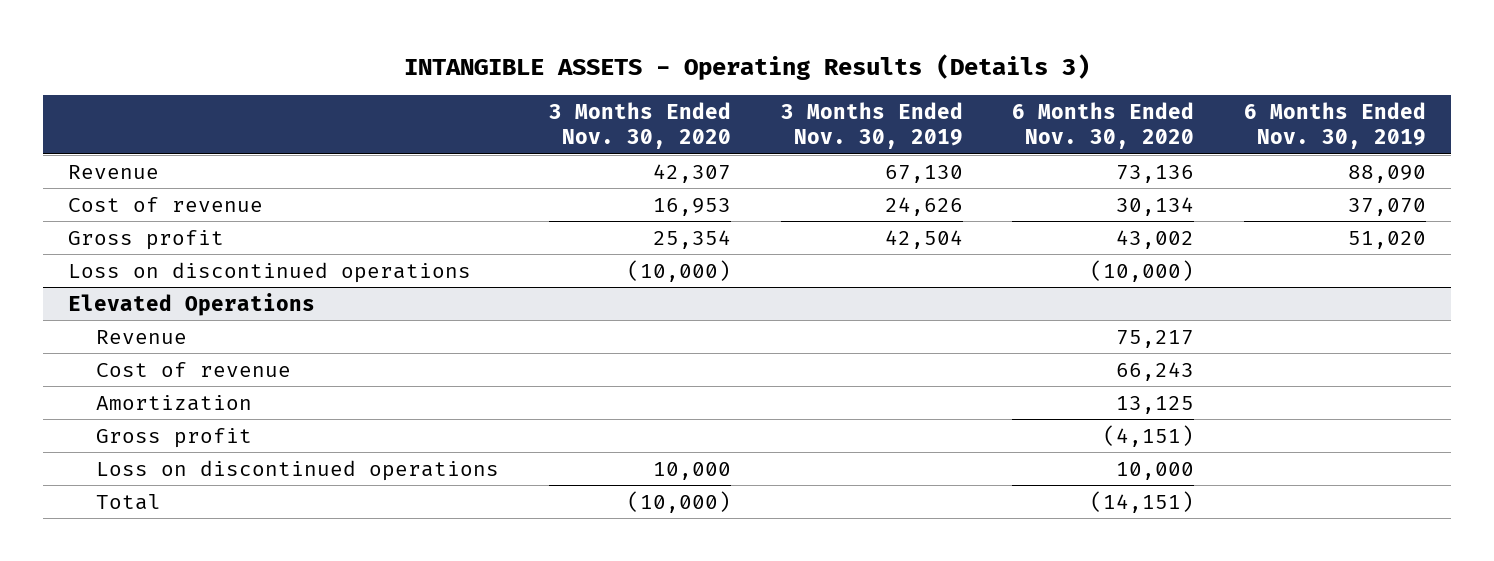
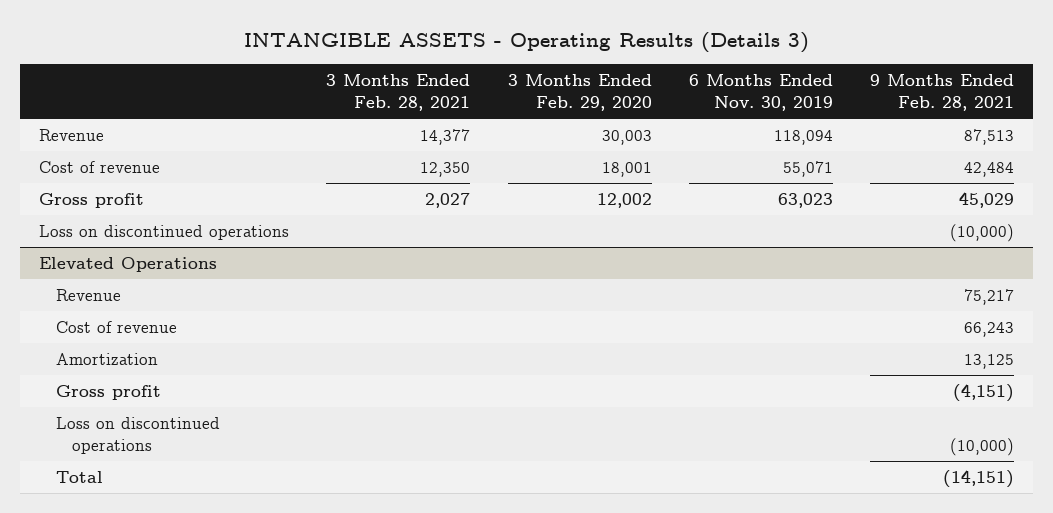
[548,102,731,150] 3 Months Ended Nov. 30, 2020 -> none
[780,102,963,150] 3 Months Ended Nov. 30, 2019 -> none
[1012,102,1195,150] 6 Months Ended Nov. 30, 2020 -> none
none -> [326,73,471,111] 3 Months Ended Feb. 28, 2021
none -> [507,73,652,111] 3 Months Ended Feb. 29, 2020
none -> [869,73,1014,111] 9 Months Ended Feb. 28, 2021
[1348,164,1427,183] 88,090 -> [773,130,833,146] 118,094
[1348,197,1427,216] 37,070 -> [782,161,833,178] 55,071
[1348,230,1427,249] 51,020 -> [777,193,833,209] 63,023

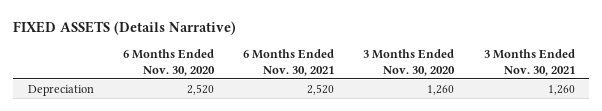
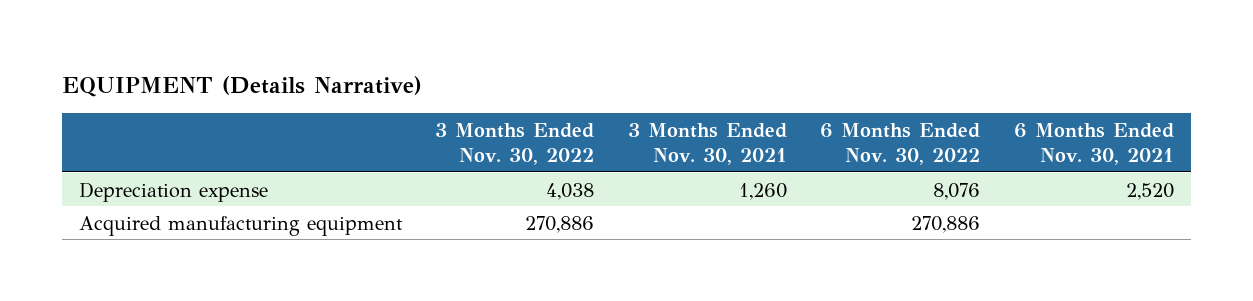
[12,21,236,36] FIXED ASSETS (Details Narrative) -> [61,76,422,98] EQUIPMENT (Details Narrative)
[122,49,215,76] 6 Months Ended Nov. 30, 2020 -> none
[363,49,456,76] 3 Months Ended Nov. 30, 2020 -> none
none -> [435,122,595,166] 3 Months Ended Nov. 30, 2022
none -> [820,122,981,166] 6 Months Ended Nov. 30, 2022
[27,85,94,97] Depreciation -> [78,181,268,202] Depreciation expense
none -> [78,215,403,236] Acquired manufacturing equipment

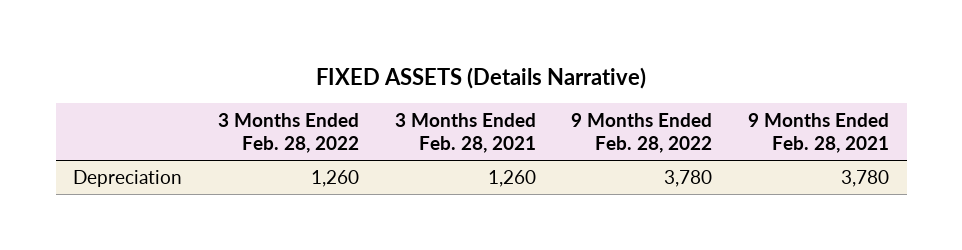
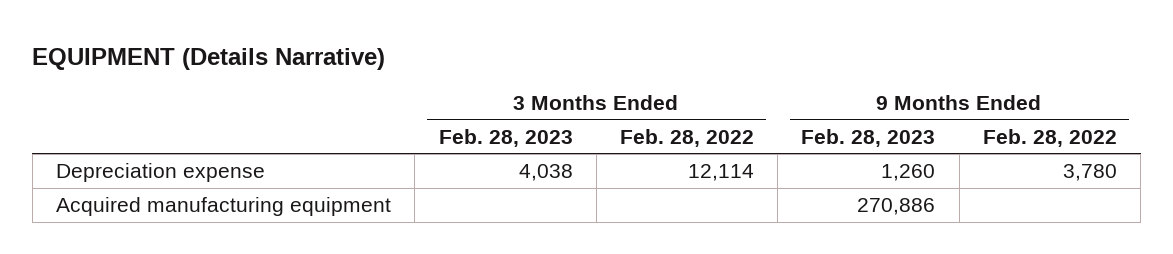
[316,66,647,89] FIXED ASSETS (Details Narrative) -> [32,47,386,70] EQUIPMENT (Details Narrative)
[394,112,536,154] 3 Months Ended Feb. 28, 2021 -> none
[747,112,889,154] 9 Months Ended Feb. 28, 2021 -> none
none -> [438,128,573,147] Feb. 28, 2023
none -> [801,128,936,147] Feb. 28, 2023
[73,170,183,188] Depreciation -> [56,163,266,183] Depreciation expense
[311,170,360,188] 1,260 -> [687,164,754,182] 12,114
none -> [56,197,392,217] Acquired manufacturing equipment

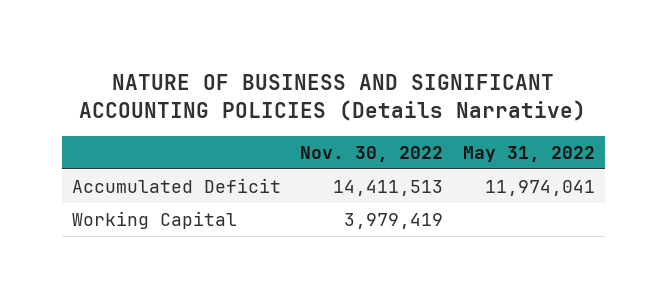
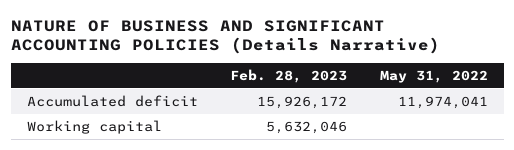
[300,145,444,162] Nov. 30, 2022 -> none
none -> [230,69,348,84] Feb. 28, 2023
[71,178,281,194] Accumulated Deficit -> [26,94,198,107] Accumulated deficit
[71,211,237,230] Working Capital -> [26,119,162,134] Working capital

